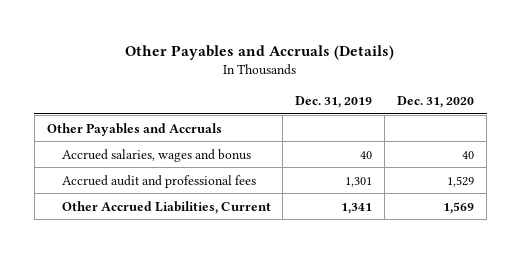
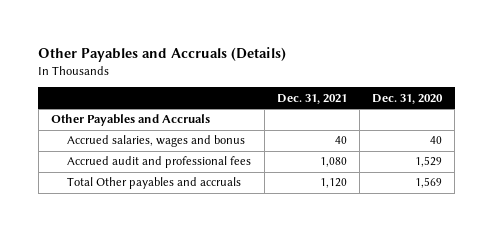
[295,96,373,109] Dec. 31, 2019 -> none
none -> [276,93,347,104] Dec. 31, 2021
[61,200,271,214] Other Accrued Liabilities, Current -> [67,177,242,190] Total Other payables and accruals

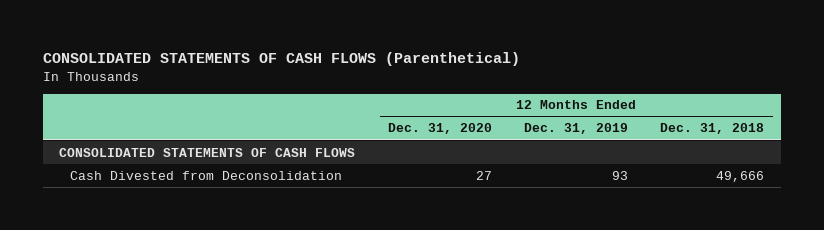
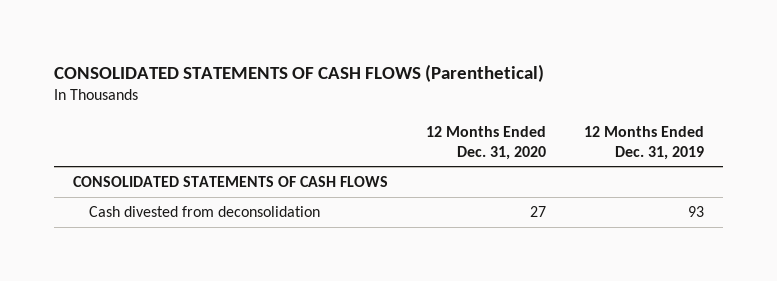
[660,123,765,135] Dec. 31, 2018 -> none
[69,170,342,180] Cash Divested from Deconsolidation -> [89,205,321,217] Cash divested from deconsolidation

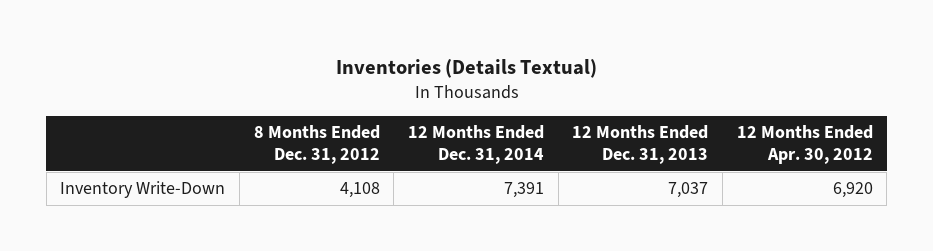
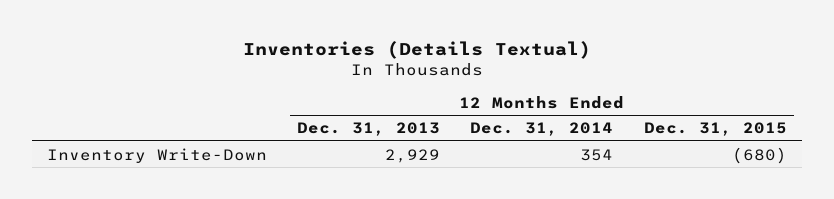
[253,124,380,165] 8 Months Ended Dec. 31, 2012 -> none
[736,124,873,165] 12 Months Ended Apr. 30, 2012 -> none
none -> [643,122,787,137] Dec. 31, 2015
[504,182,545,199] 7,391 -> [580,148,614,161] 354
[668,182,709,199] 7,037 -> [385,148,441,163] 2,929

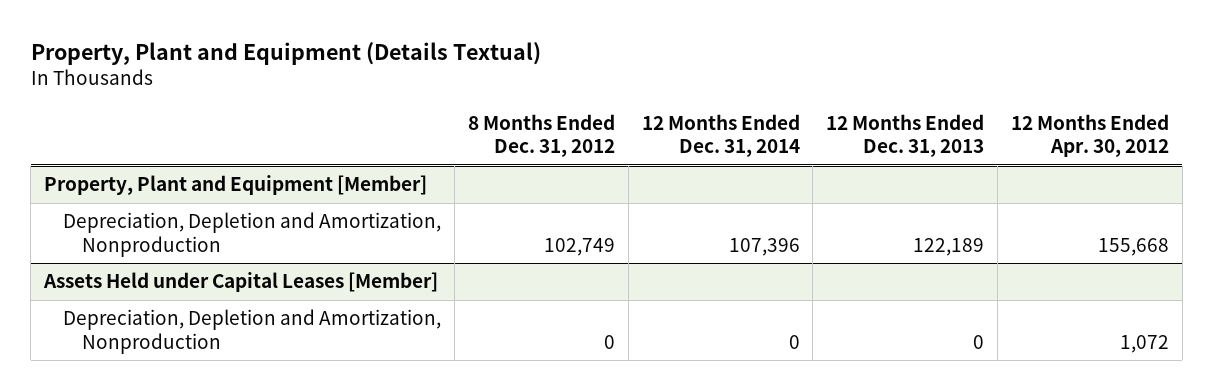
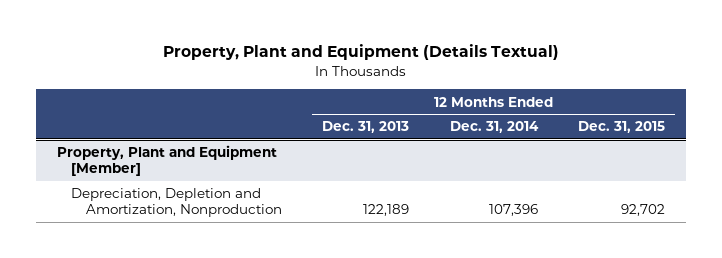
[467,113,615,158] 8 Months Ended Dec. 31, 2012 -> none
[1011,113,1170,158] 12 Months Ended Apr. 30, 2012 -> none
none -> [578,121,666,134] Dec. 31, 2015
[42,272,438,293] Assets Held under Capital Leases [Member] -> none
[63,309,442,354] Depreciation, Depletion and Amortization, Nonproduction -> none

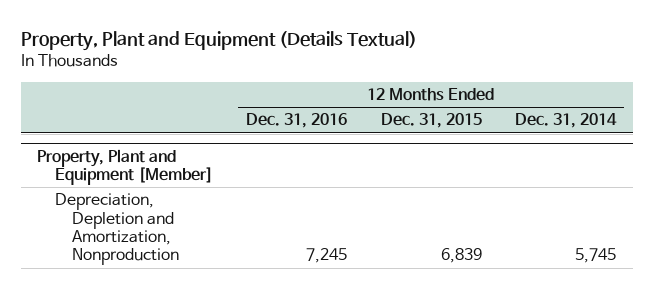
[322,121,410,134] Dec. 31, 2013 -> none
none -> [246,113,348,129] Dec. 31, 2016
[488,204,538,217] 107,396 -> [574,248,616,264] 5,745
[621,204,666,217] 92,702 -> [440,248,482,264] 6,839

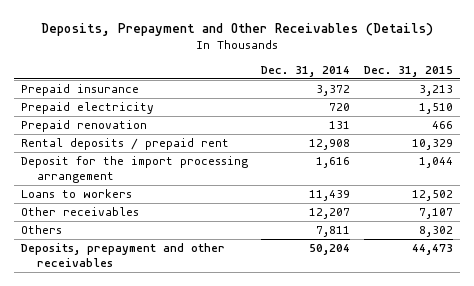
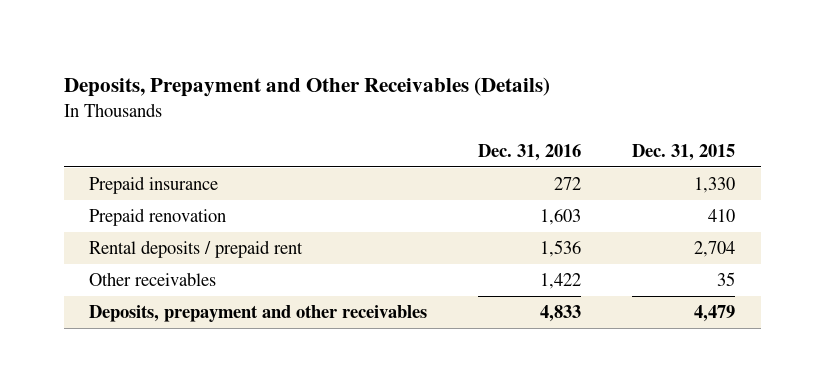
[261,65,351,77] Dec. 31, 2014 -> none
none -> [478,144,582,162] Dec. 31, 2016
[21,102,155,115] Prepaid electricity -> none
[21,156,249,184] Deposit for the import processing arrangement -> none
[21,189,133,199] Loans to workers -> none
[21,225,63,235] Others -> none
[418,85,453,97] 3,213 -> [694,176,736,193] 1,330
[431,121,453,130] 466 -> [708,208,736,222] 410
[411,139,453,151] 10,329 -> [694,240,736,257] 2,704
[418,208,453,220] 7,107 -> [717,271,736,286] 35
[411,244,453,256] 44,473 -> [694,304,736,322] 4,479

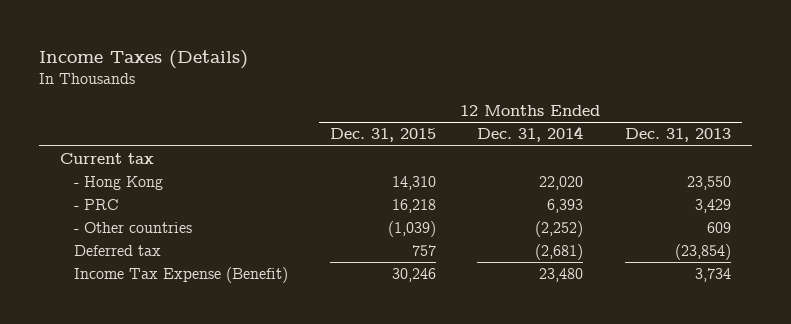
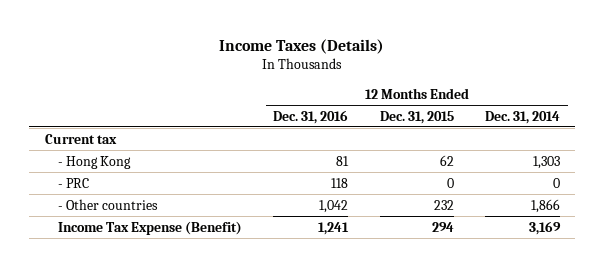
[625,128,732,143] Dec. 31, 2013 -> none
none -> [273,109,349,124] Dec. 31, 2016
[73,244,161,256] Deferred tax -> none
[391,175,436,190] 14,310 -> [439,154,454,166] 62
[539,175,584,190] 22,020 -> [532,155,560,169] 1,303
[391,198,436,213] 16,218 -> [446,177,454,188] 0
[547,198,584,213] 6,393 -> [552,177,560,188] 0
[387,220,436,237] (1,039) -> [433,199,454,210] 232
[535,220,584,237] (2,252) -> [530,198,560,213] 1,866
[391,267,436,282] 30,246 -> [431,221,454,232] 294
[539,267,584,282] 23,480 -> [528,220,561,235] 3,169

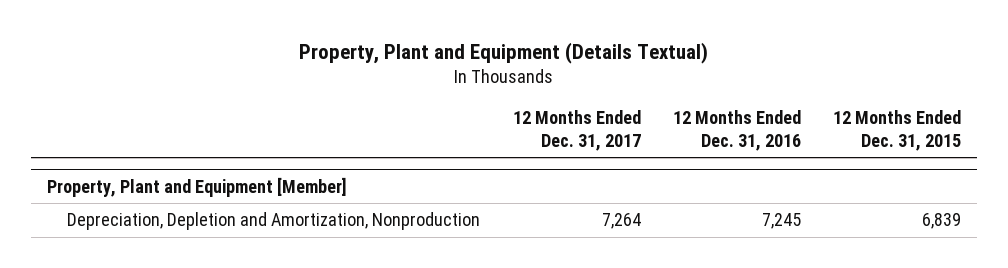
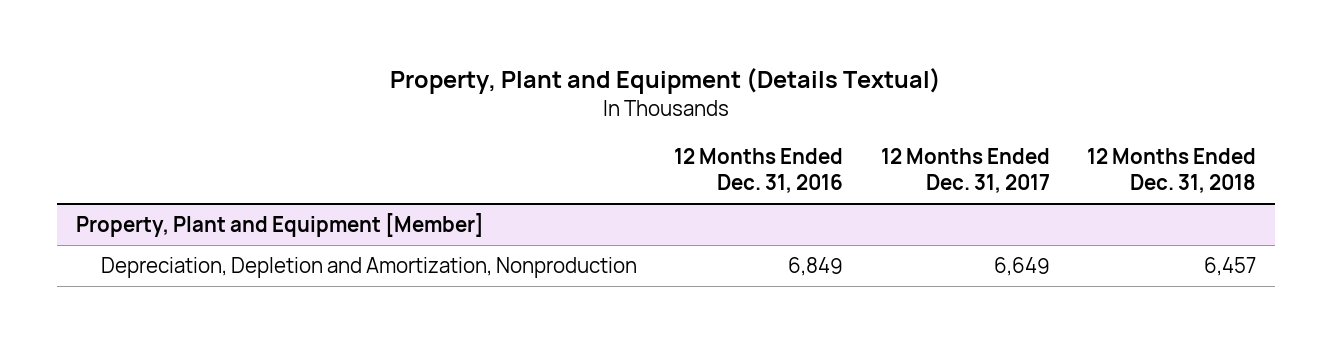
[833,110,962,151] 12 Months Ended Dec. 31, 2015 -> none
none -> [1086,148,1256,193] 12 Months Ended Dec. 31, 2018
[601,213,641,230] 7,264 -> [993,257,1050,277] 6,649
[761,213,801,230] 7,245 -> [788,257,844,277] 6,849

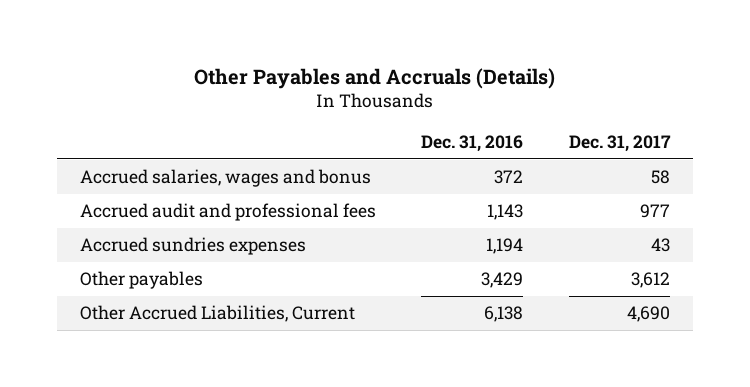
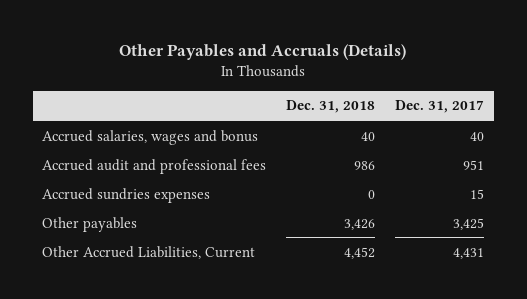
[421,134,524,152] Dec. 31, 2016 -> none
none -> [286,100,376,114] Dec. 31, 2018
[651,170,671,185] 58 -> [470,131,485,141] 40
[640,204,671,219] 977 -> [463,159,485,170] 951
[651,238,671,253] 43 -> [470,188,485,199] 15
[631,272,671,289] 3,612 -> [453,217,485,230] 3,425
[627,306,671,323] 4,690 -> [453,247,485,259] 4,431

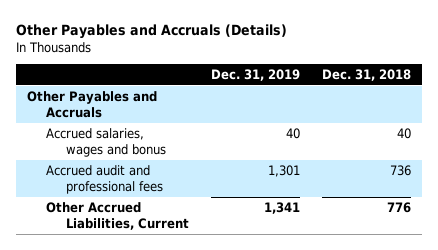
[395,100,485,114] Dec. 31, 2017 -> none
none -> [210,68,300,81] Dec. 31, 2019
none -> [27,90,158,118] Other Payables and Accruals
[42,187,211,203] Accrued sundries expenses -> none
[42,216,138,232] Other payables -> none
[354,160,376,170] 986 -> [389,164,411,176] 736
[344,246,376,259] 4,452 -> [386,201,411,213] 776

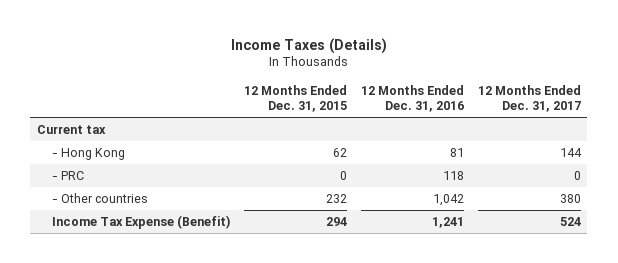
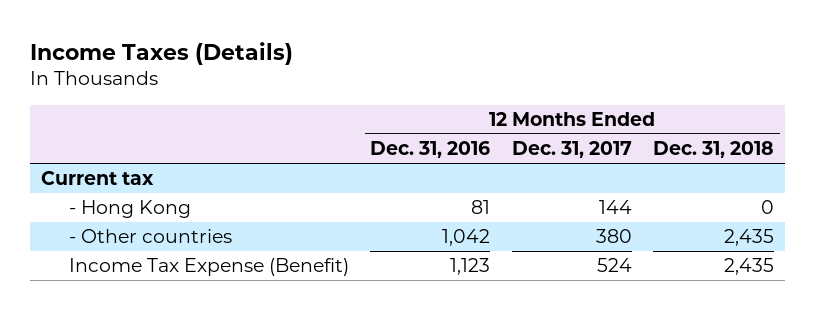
[244,84,348,113] 12 Months Ended Dec. 31, 2015 -> none
none -> [653,141,775,159] Dec. 31, 2018
[51,170,84,180] - PRC -> none
[431,216,464,228] 1,241 -> [450,258,491,276] 1,123

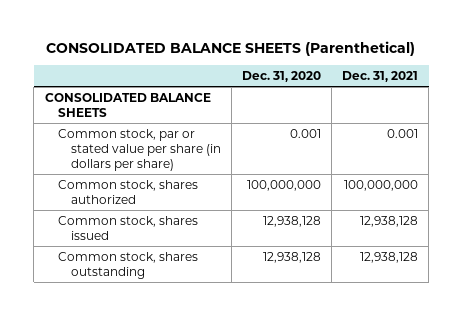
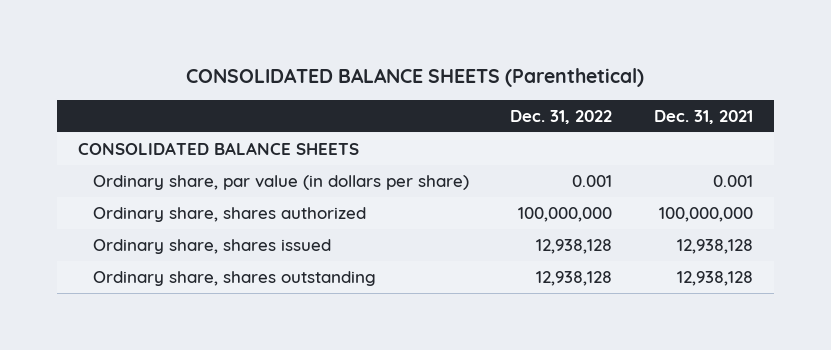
[242,70,322,82] Dec. 31, 2020 -> none
none -> [510,110,613,125] Dec. 31, 2022
[57,128,221,172] Common stock, par or stated value per share (in dollars per share) -> [92,174,469,190] Ordinary share, par value (in dollars per share)
[57,179,198,204] Common stock, shares authorized -> [92,206,366,222] Ordinary share, shares authorized
[57,215,198,240] Common stock, shares issued -> [92,238,331,254] Ordinary share, shares issued
[57,251,198,279] Common stock, shares outstanding -> [92,270,376,286] Ordinary share, shares outstanding

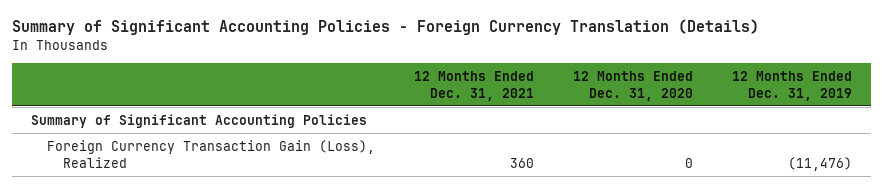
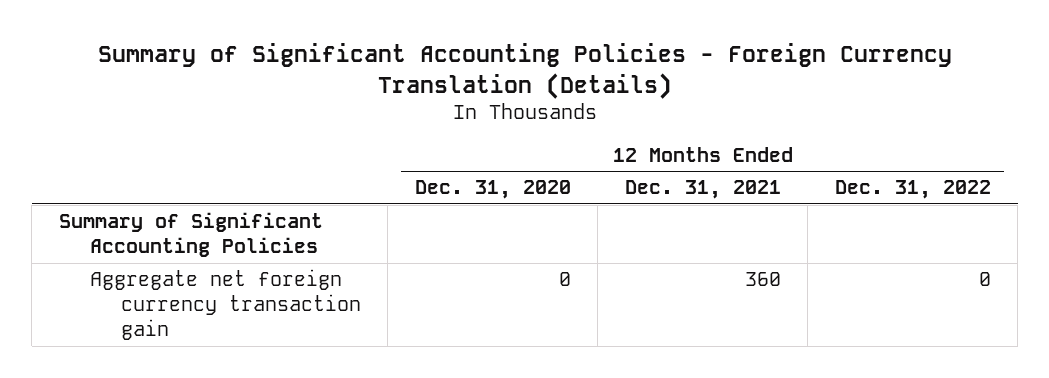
[731,70,852,101] 12 Months Ended Dec. 31, 2019 -> none
none -> [834,180,991,200] Dec. 31, 2022
[47,139,376,168] Foreign Currency Transaction Gain (Loss), Realized -> [89,269,361,341] Aggregate net foreign currency transaction gain

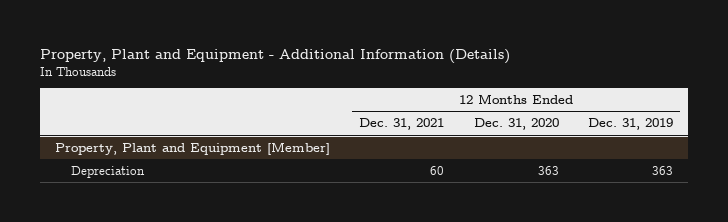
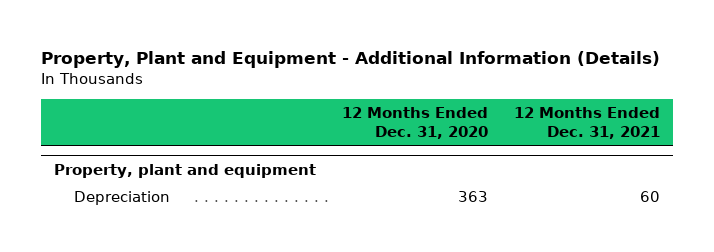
[588,118,674,131] Dec. 31, 2019 -> none
[54,141,330,155] Property, Plant and Equipment [Member] -> [54,163,317,178] Property, plant and equipment

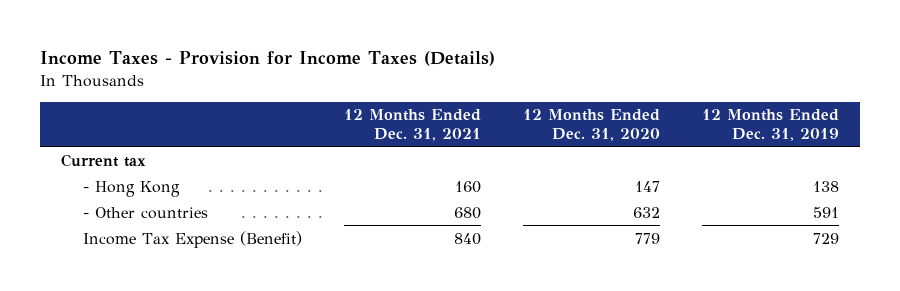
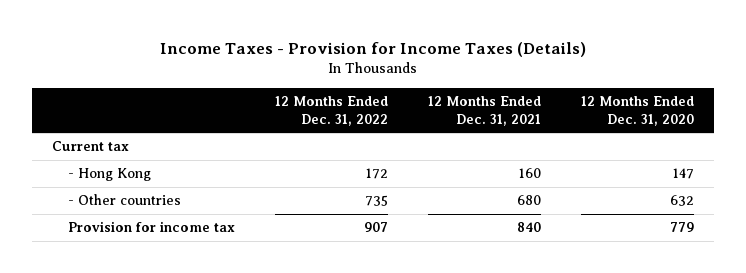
[702,109,840,141] 12 Months Ended Dec. 31, 2019 -> none
none -> [275,95,389,126] 12 Months Ended Dec. 31, 2022
[83,230,303,248] Income Tax Expense (Benefit) -> [68,221,236,233] Provision for income tax

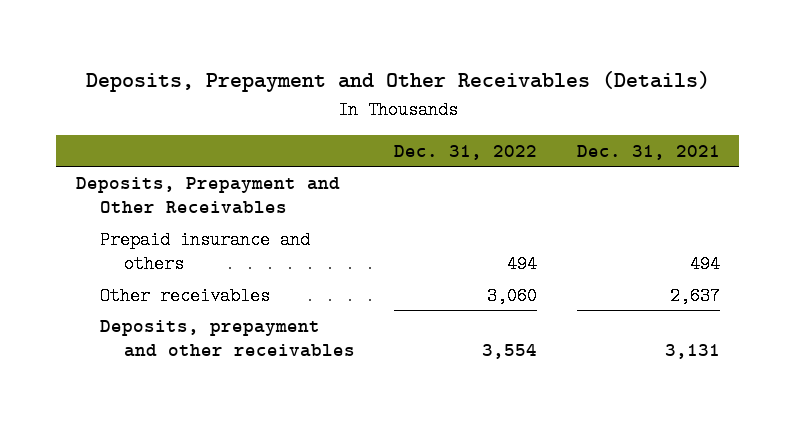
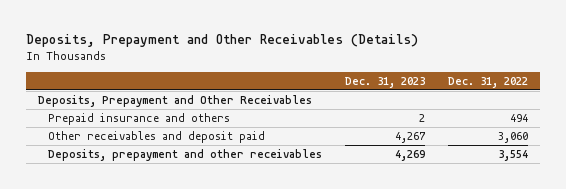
[576,144,720,160] Dec. 31, 2021 -> none
none -> [345,76,426,88] Dec. 31, 2023
[100,286,271,305] Other receivables -> [47,131,265,144] Other receivables and deposit paid

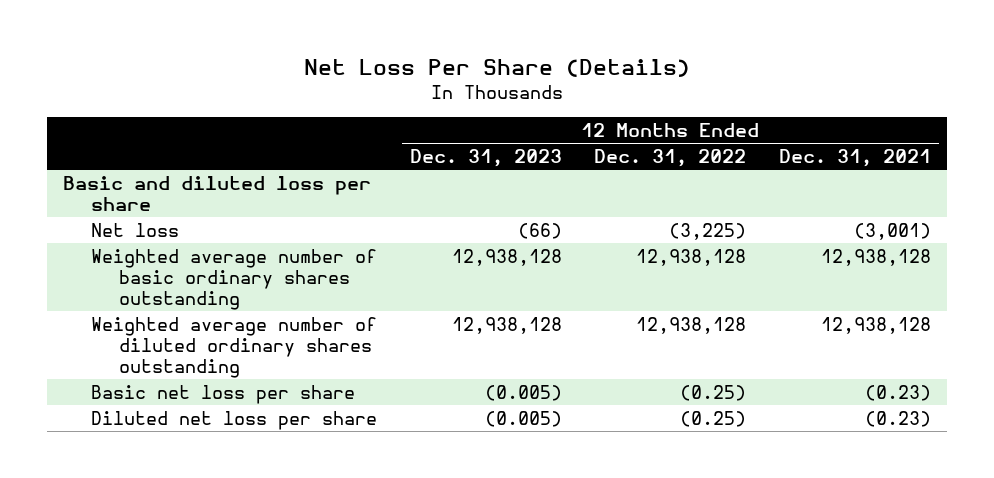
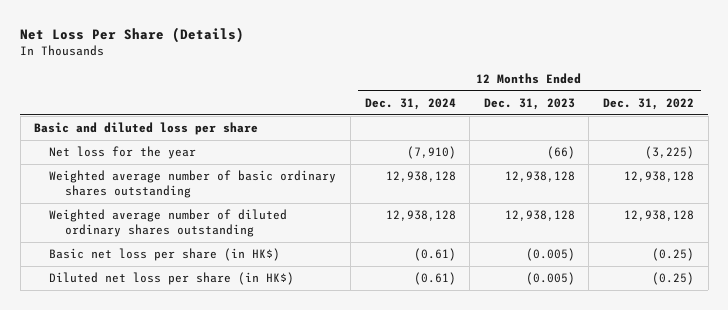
[779,149,932,168] Dec. 31, 2021 -> none
none -> [364,97,456,110] Dec. 31, 2024
[91,222,180,237] Net loss -> [49,146,197,160] Net loss for the year
[91,384,356,404] Basic net loss per share -> [49,248,281,262] Basic net loss per share (in HK$)
[91,410,378,430] Diluted net loss per share -> [49,272,295,286] Diluted net loss per share (in HK$)

